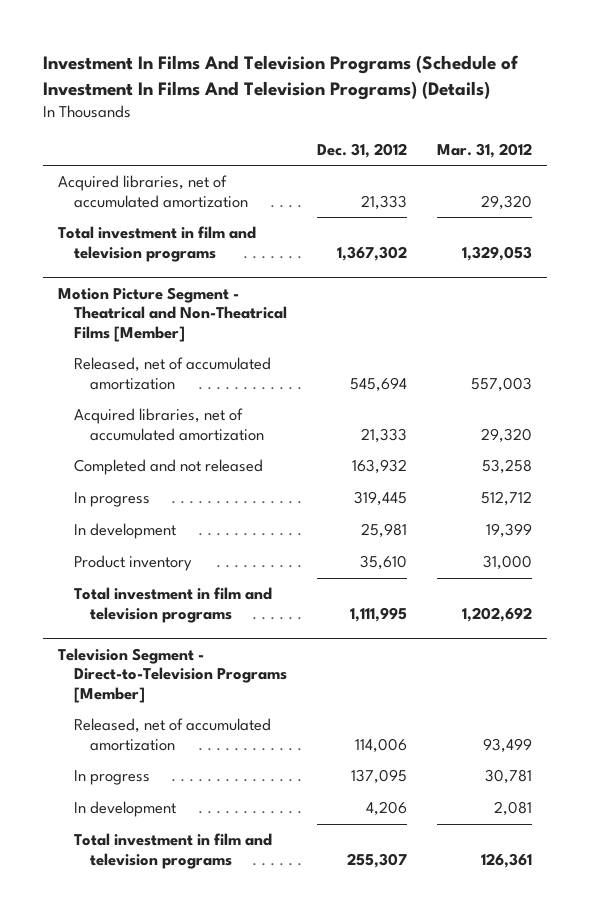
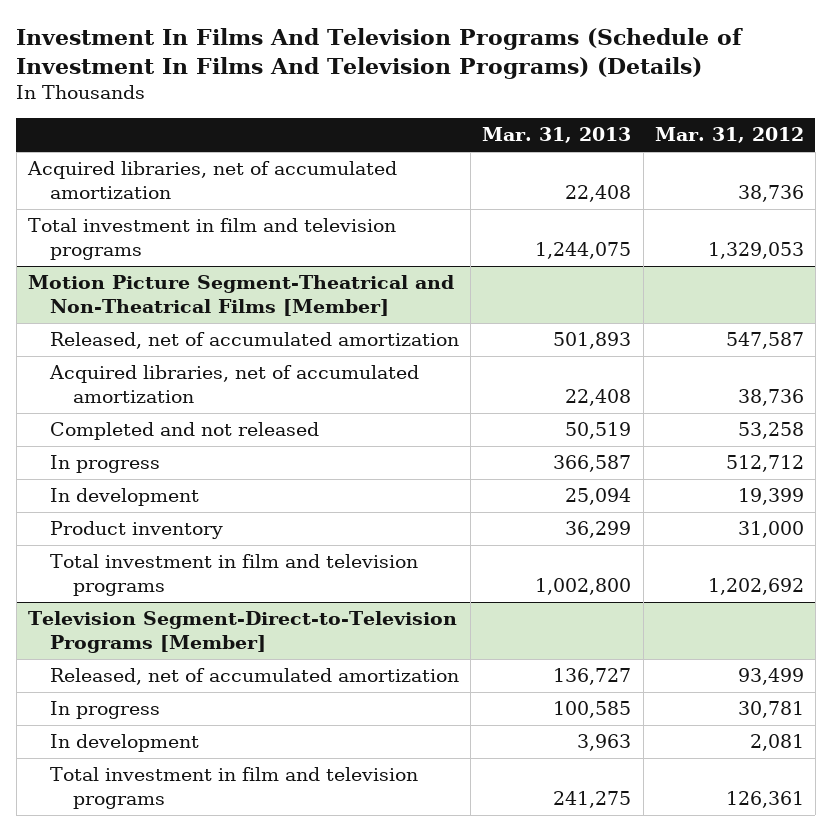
[317,142,408,158] Dec. 31, 2012 -> none
none -> [482,127,632,144] Mar. 31, 2013
[481,194,533,210] 29,320 -> [737,185,804,203] 38,736
[58,287,287,342] Motion Picture Segment - Theatrical and Non-Theatrical Films [Member] -> [27,275,454,317] Motion Picture Segment-Theatrical and Non-Theatrical Films [Member]
[471,376,533,392] 557,003 -> [725,332,804,350] 547,587
[481,427,533,443] 29,320 -> [737,389,804,407] 38,736
[58,648,287,703] Television Segment - Direct-to-Television Programs [Member] -> [27,611,457,654] Television Segment-Direct-to-Television Programs [Member]

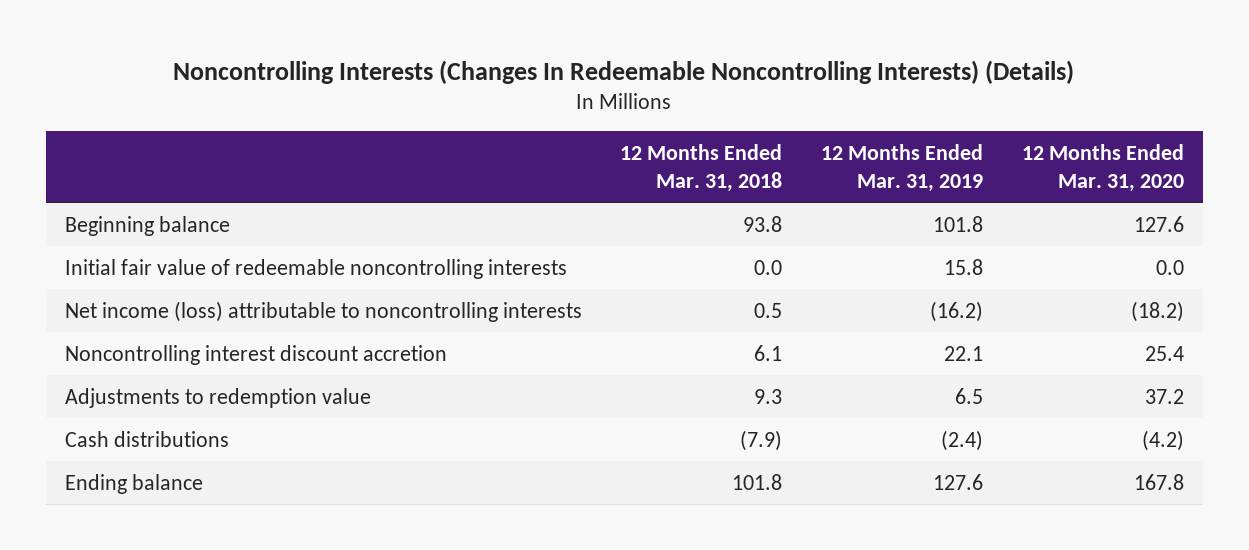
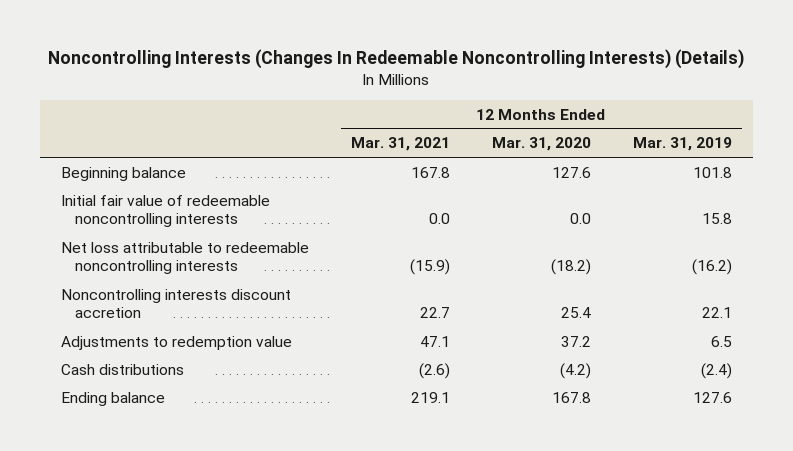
[620,144,783,193] 12 Months Ended Mar. 31, 2018 -> none
none -> [351,137,451,152] Mar. 31, 2021
[64,300,582,322] Net income (loss) attributable to noncontrolling interests -> [61,241,310,275] Net loss attributable to redeemable noncontrolling interests
[64,344,447,365] Noncontrolling interest discount accretion -> [61,288,292,319] Noncontrolling interests discount accretion

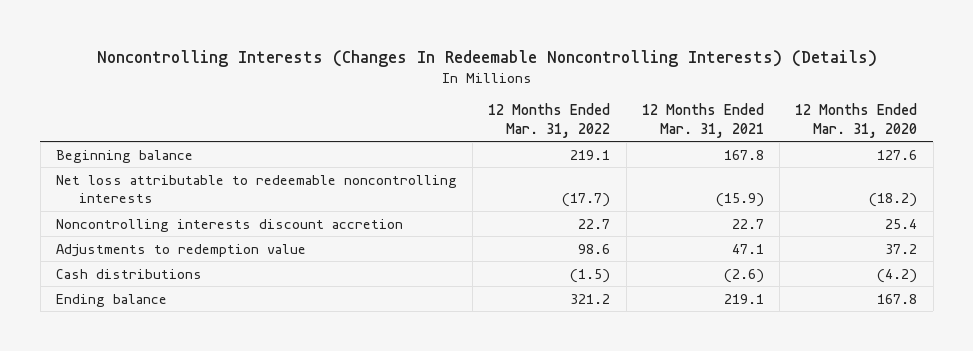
[632,137,732,152] Mar. 31, 2019 -> none
none -> [488,103,611,139] 12 Months Ended Mar. 31, 2022
[61,194,271,228] Initial fair value of redeemable noncontrolling interests -> none

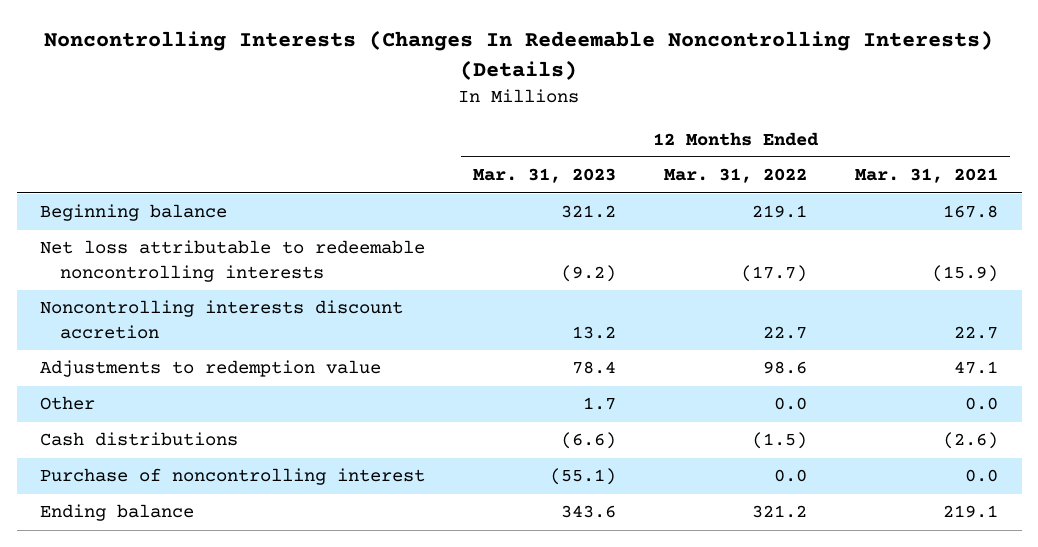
[795,103,918,139] 12 Months Ended Mar. 31, 2020 -> none
none -> [473,168,617,184] Mar. 31, 2023
none -> [40,396,96,411] Other
none -> [40,468,426,486] Purchase of noncontrolling interest

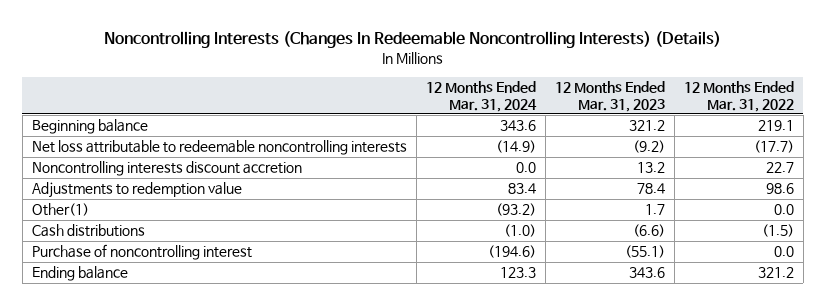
[854,168,998,184] Mar. 31, 2021 -> none
none -> [425,80,537,112] 12 Months Ended Mar. 31, 2024
[40,396,96,411] Other -> [31,203,89,217] Other(1)

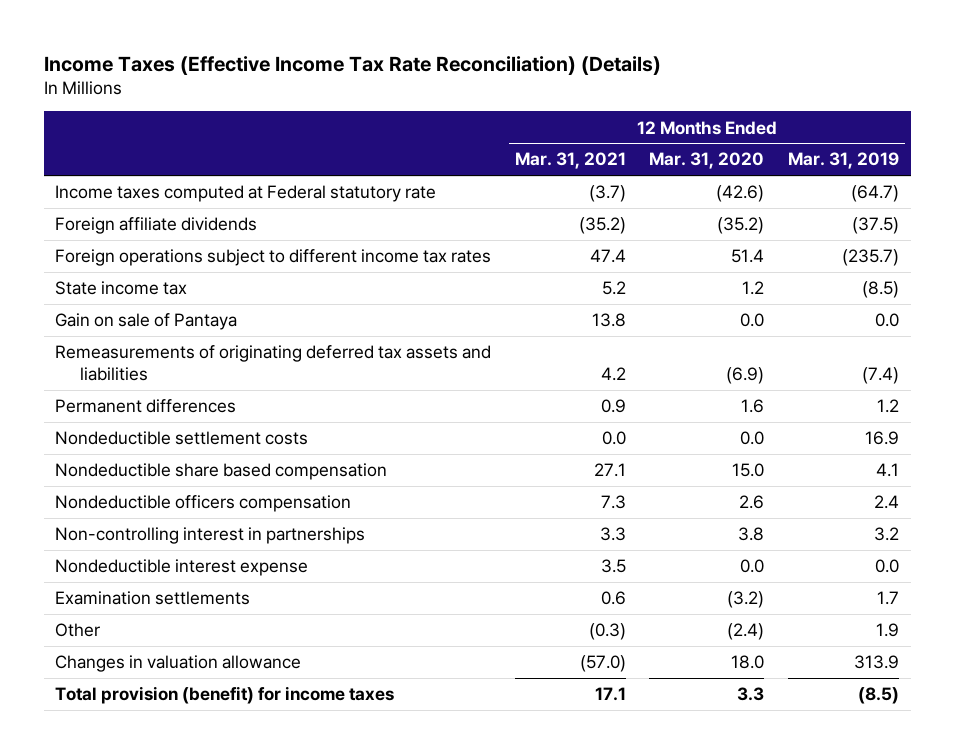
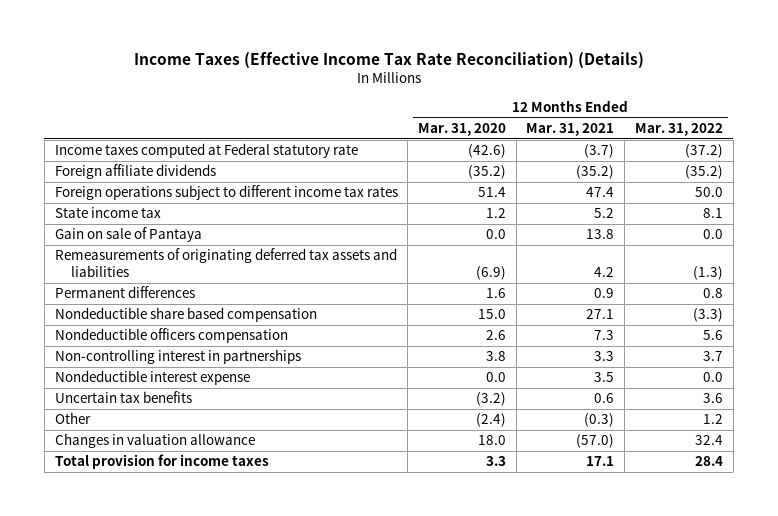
[787,152,899,170] Mar. 31, 2019 -> none
none -> [634,122,723,136] Mar. 31, 2022
[55,431,309,446] Nondeductible settlement costs -> none
[55,591,251,606] Examination settlements -> [54,391,192,404] Uncertain tax benefits
[55,686,395,705] Total provision (benefit) for income taxes -> [54,454,269,470] Total provision for income taxes

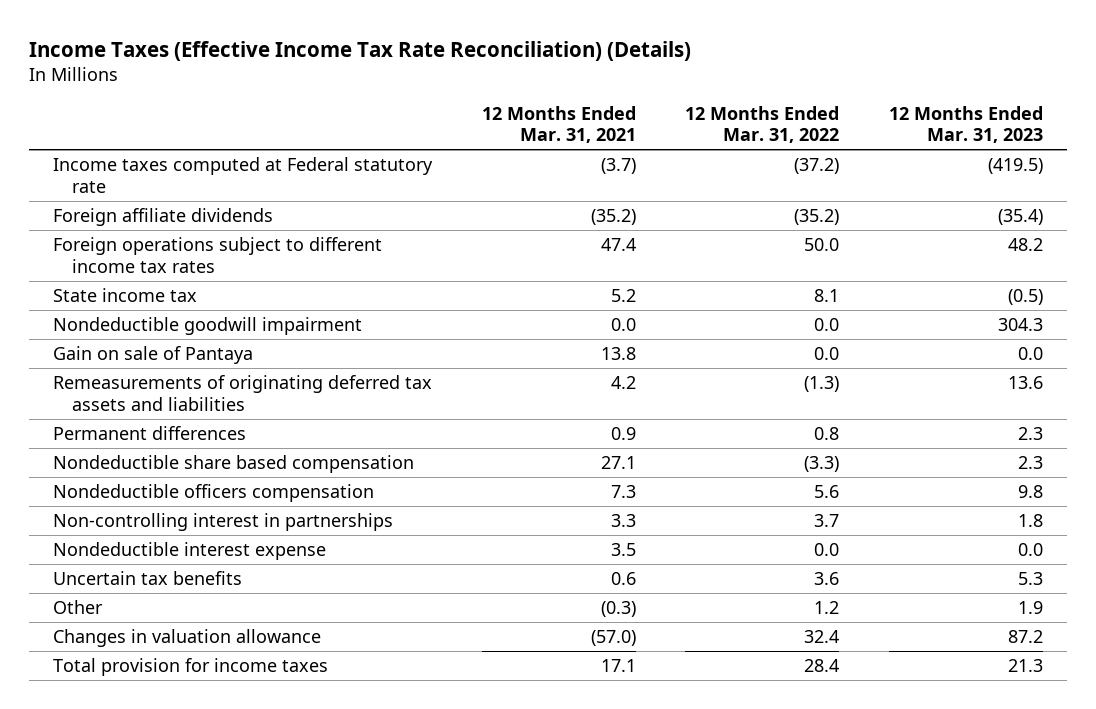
[418,122,507,136] Mar. 31, 2020 -> none
none -> [888,105,1043,144] 12 Months Ended Mar. 31, 2023
none -> [53,317,363,336] Nondeductible goodwill impairment

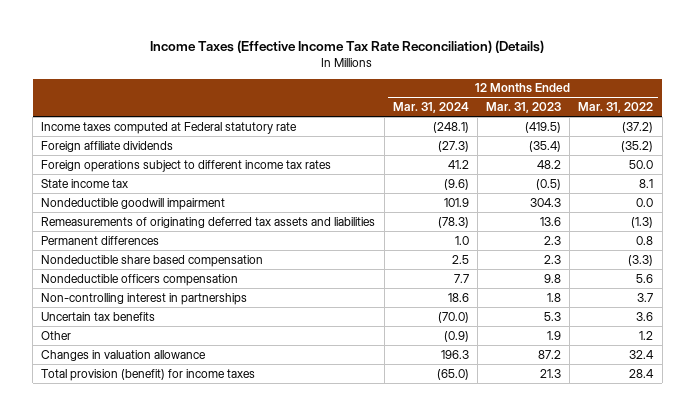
[481,105,636,144] 12 Months Ended Mar. 31, 2021 -> none
none -> [392,102,469,114] Mar. 31, 2024
[53,346,254,365] Gain on sale of Pantaya -> none
[53,542,327,561] Nondeductible interest expense -> none
[53,658,329,677] Total provision for income taxes -> [41,368,256,381] Total provision (benefit) for income taxes

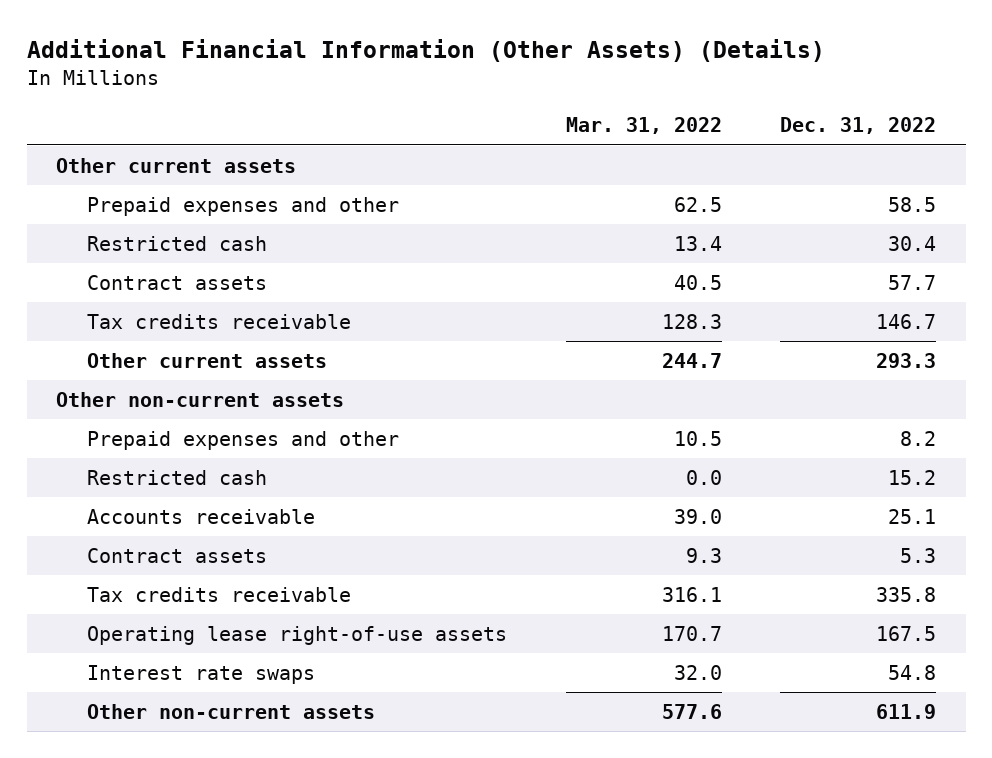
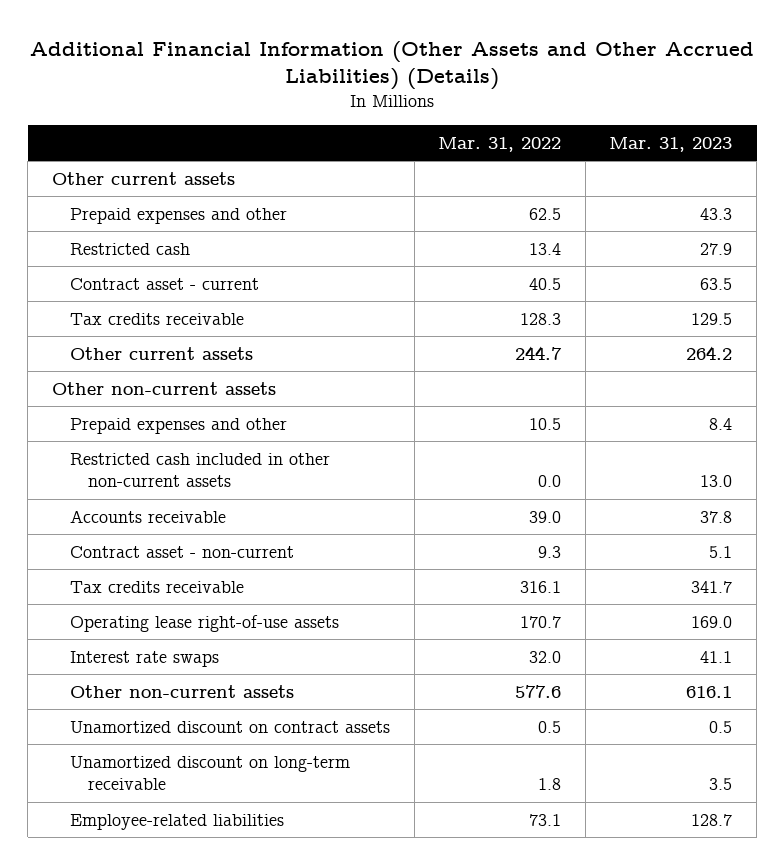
[26,38,825,62] Additional Financial Information (Other Assets) (Details) -> [30,40,755,91] Additional Financial Information (Other Assets and Other Accrued Liabilities) (Details)
[780,117,937,135] Dec. 31, 2022 -> none
none -> [609,136,733,152] Mar. 31, 2023
[86,275,267,291] Contract assets -> [70,277,260,290] Contract asset - current
[86,470,267,486] Restricted cash -> [70,452,331,488] Restricted cash included in other non-current assets
[86,548,267,564] Contract assets -> [70,545,295,558] Contract asset - non-current
none -> [70,720,391,733] Unamortized discount on contract assets
none -> [70,755,351,791] Unamortized discount on long-term receivable
none -> [70,813,285,830] Employee-related liabilities

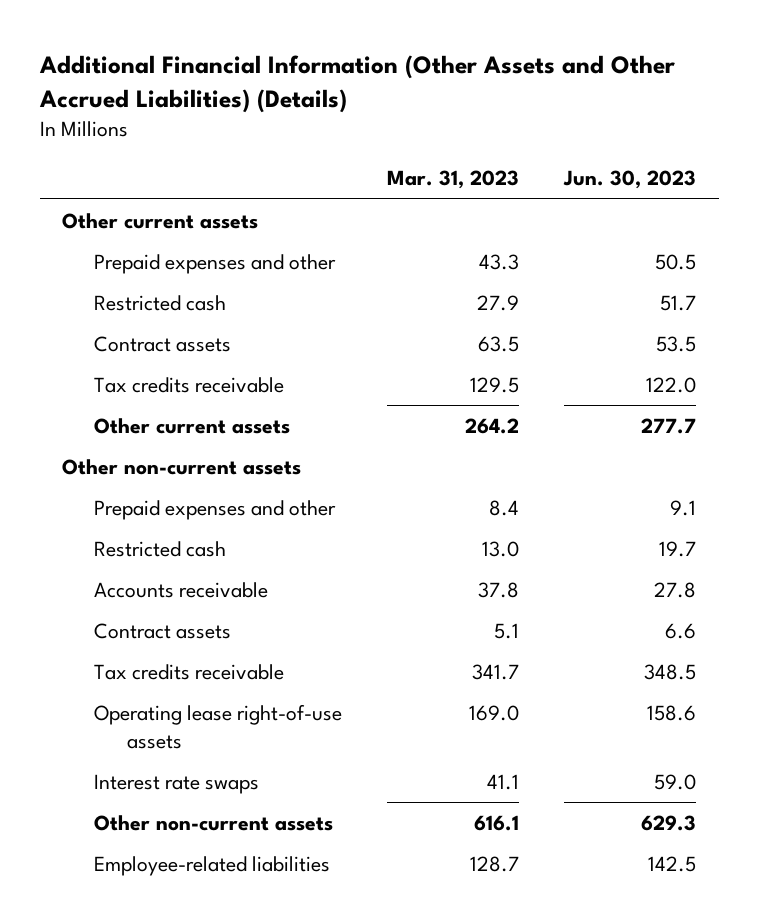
[438,136,562,152] Mar. 31, 2022 -> none
none -> [563,170,697,190] Jun. 30, 2023
[70,277,260,290] Contract asset - current -> [94,335,232,352] Contract assets
[70,452,331,488] Restricted cash included in other non-current assets -> [94,540,227,557] Restricted cash
[70,545,295,558] Contract asset - non-current -> [94,622,232,639] Contract assets
[70,720,391,733] Unamortized discount on contract assets -> none
[70,755,351,791] Unamortized discount on long-term receivable -> none

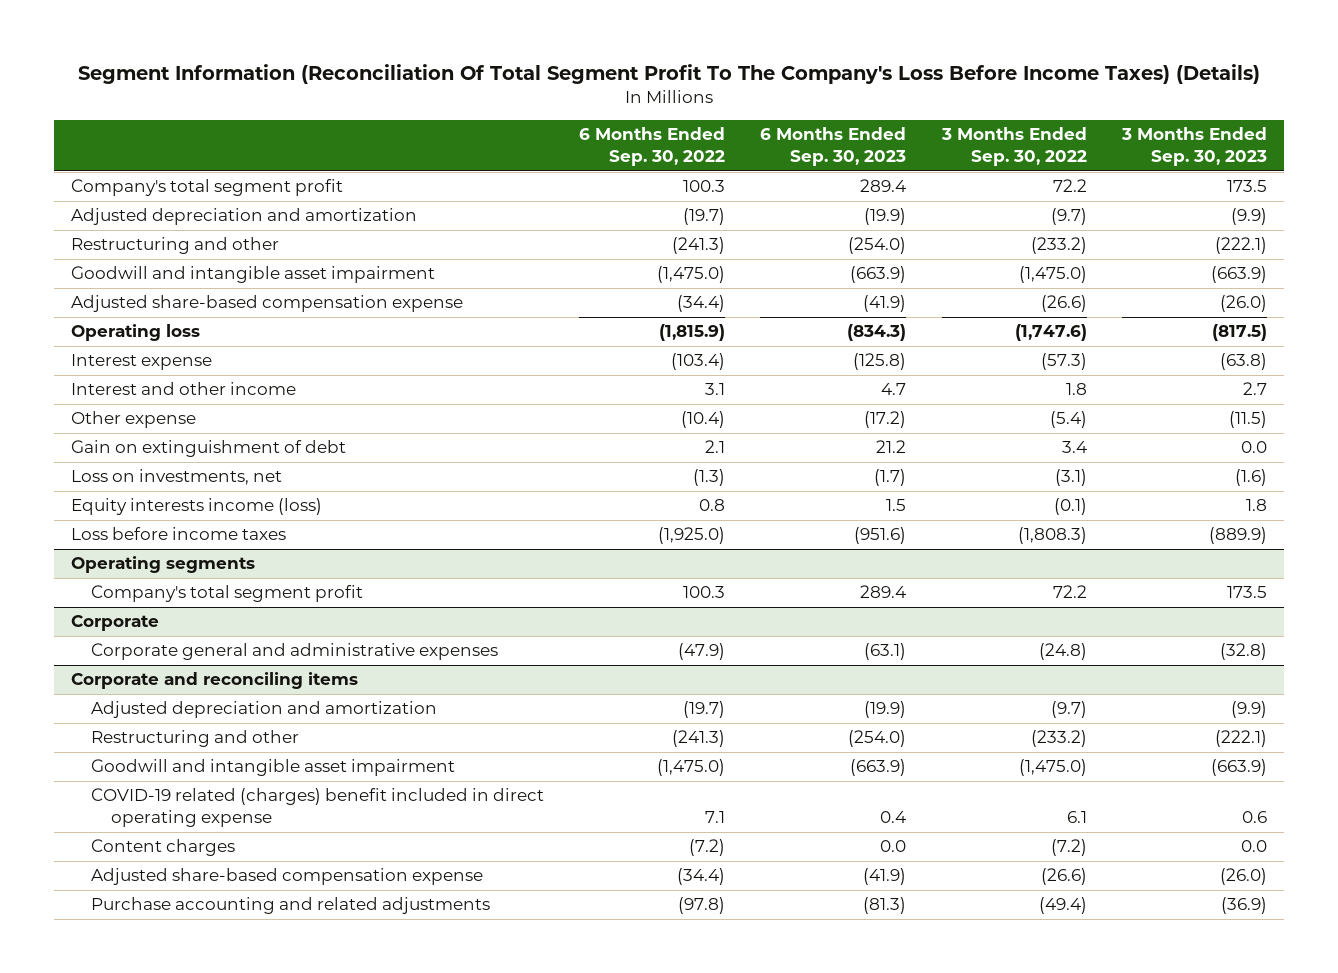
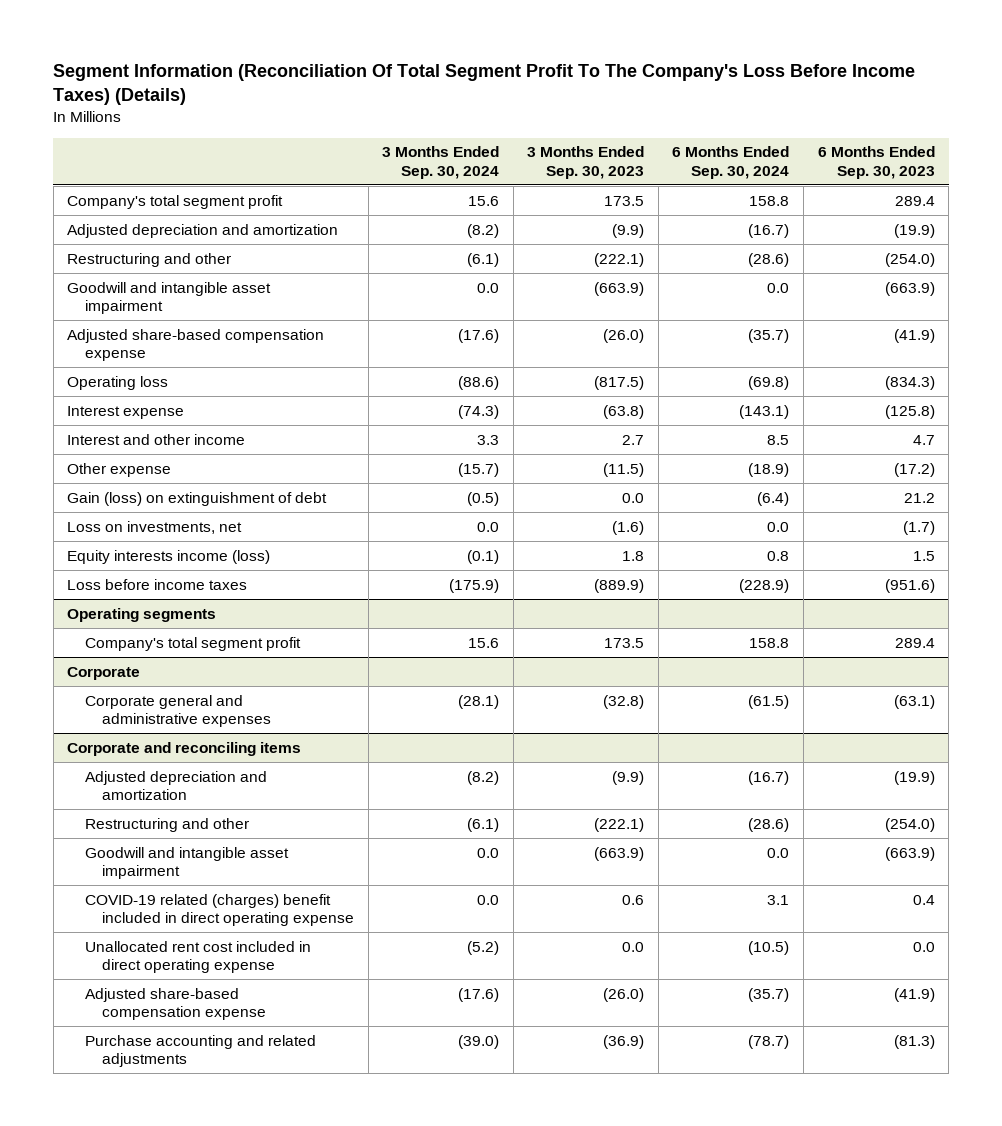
[579,127,726,167] 6 Months Ended Sep. 30, 2022 -> none
[940,127,1087,167] 3 Months Ended Sep. 30, 2022 -> none
none -> [382,146,500,179] 3 Months Ended Sep. 30, 2024
none -> [672,146,790,179] 6 Months Ended Sep. 30, 2024
[71,440,347,458] Gain on extinguishment of debt -> [67,491,328,506] Gain (loss) on extinguishment of debt
[91,839,236,857] Content charges -> none
none -> [84,940,311,974] Unallocated rent cost included in direct operating expense

